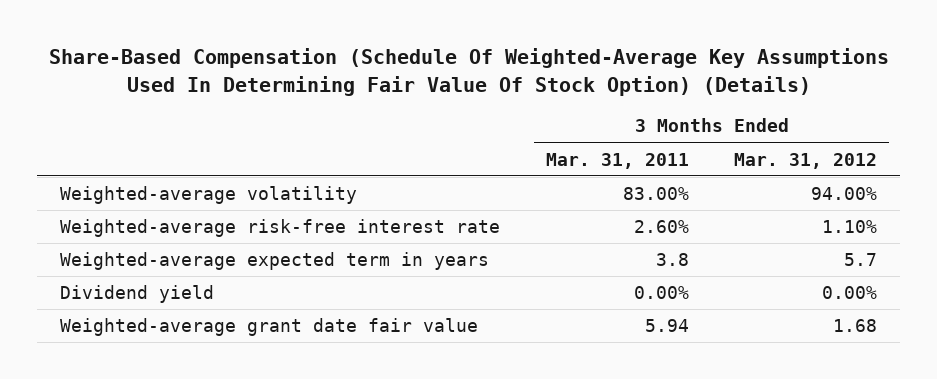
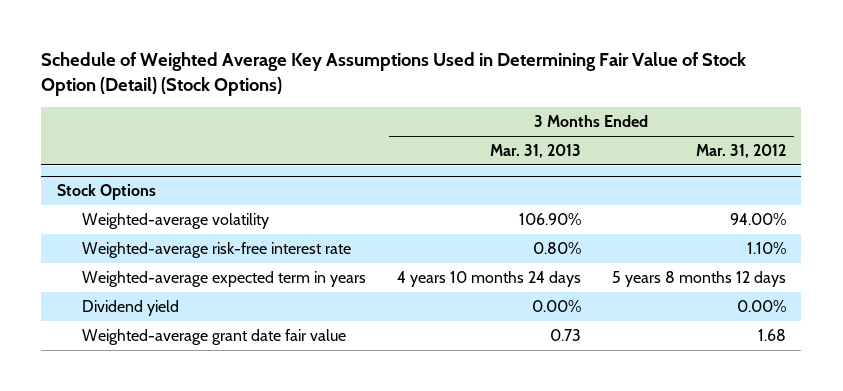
[48,48,889,96] Share-Based Compensation (Schedule Of Weighted-Average Key Assumptions Used In Determining Fair Value Of Stock Option) (Details) -> [41,52,747,97] Schedule of Weighted Average Key Assumptions Used in Determining Fair Value of Stock Option (Detail) (Stock Options)
[545,152,689,169] Mar. 31, 2011 -> none
none -> [489,144,581,159] Mar. 31, 2013
none -> [56,184,156,201] Stock Options
[844,253,878,267] 5.7 -> [611,271,786,288] 5 years 8 months 12 days

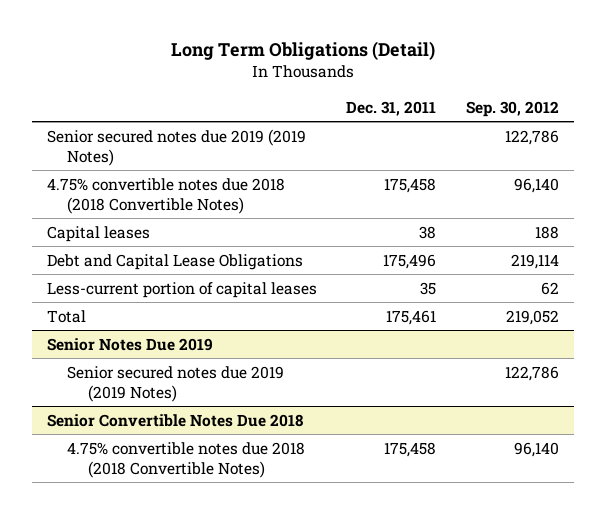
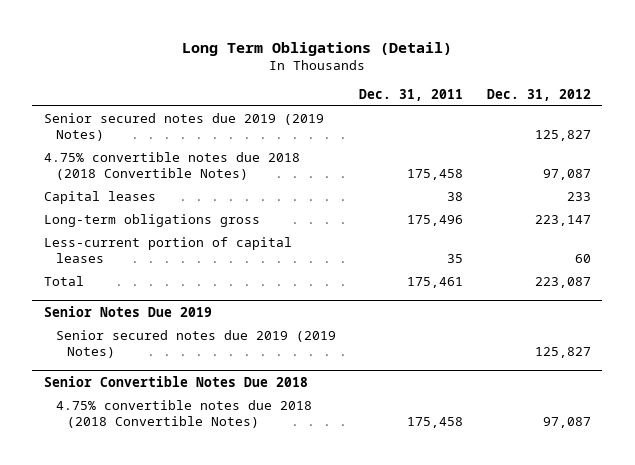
[465,100,559,117] Sep. 30, 2012 -> none
none -> [486,89,591,102] Dec. 31, 2012
[46,253,303,270] Debt and Capital Lease Obligations -> [44,214,261,228] Long-term obligations gross

